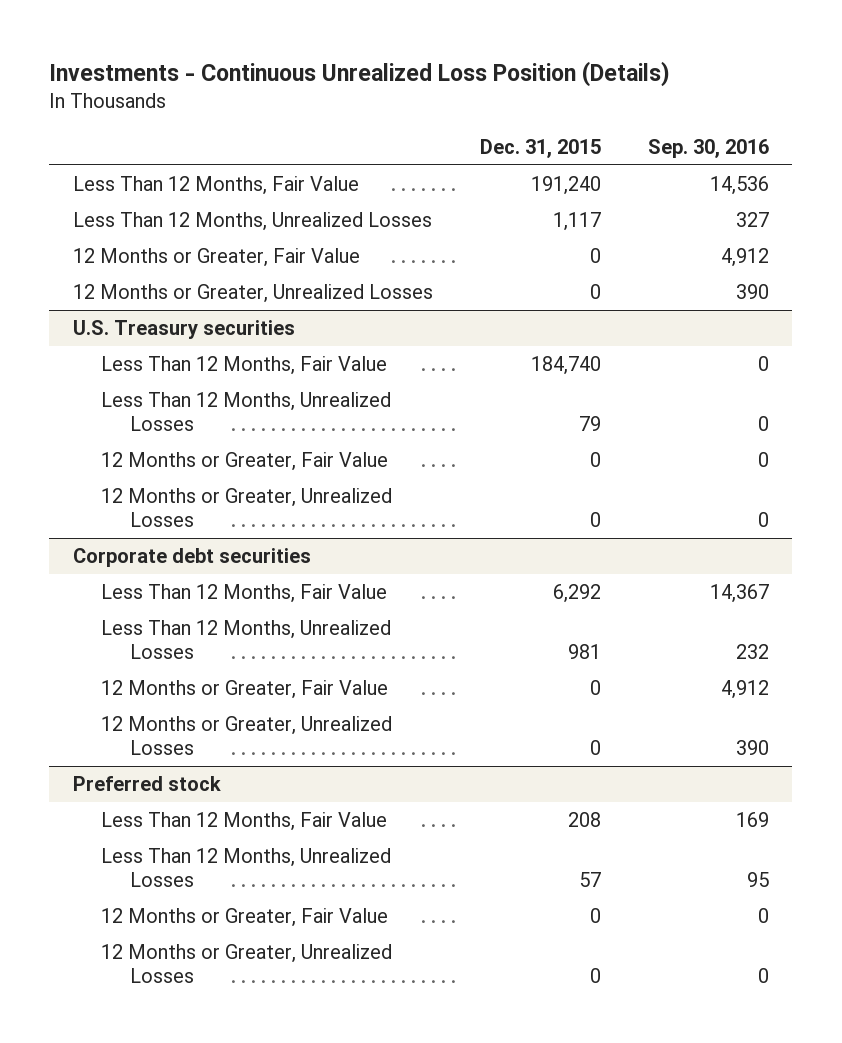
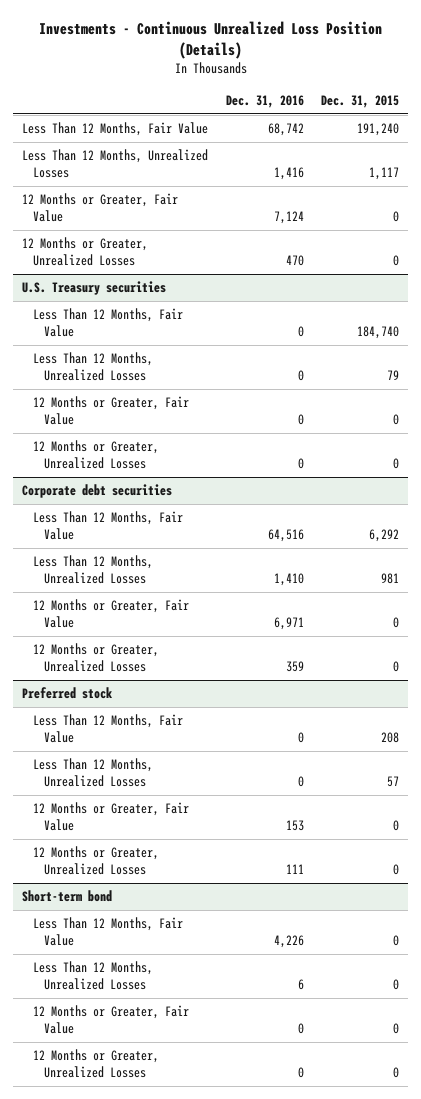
[647,138,769,158] Sep. 30, 2016 -> none
none -> [225,95,304,109] Dec. 31, 2016
none -> [21,890,112,903] Short-term bond
none -> [32,917,183,947] Less Than 12 Months, Fair Value
none -> [32,961,153,991] Less Than 12 Months, Unrealized Losses
none -> [32,1005,189,1035] 12 Months or Greater, Fair Value
none -> [32,1049,159,1079] 12 Months or Greater, Unrealized Losses

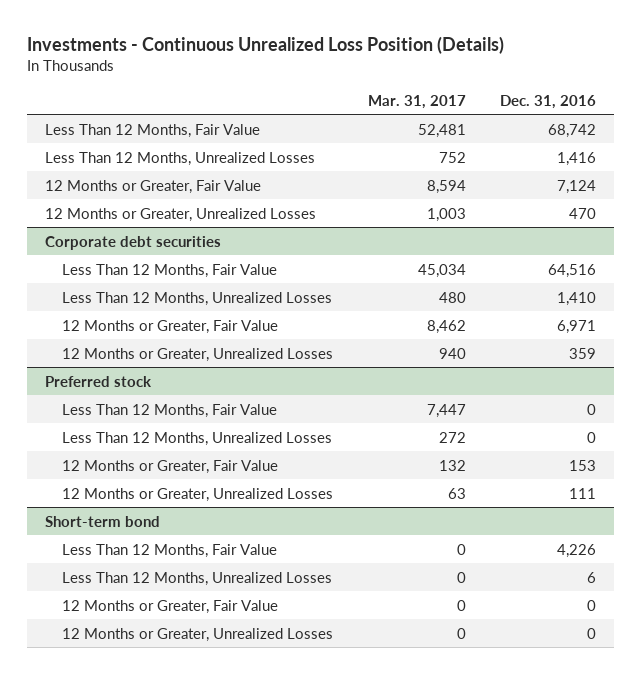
[321,95,400,109] Dec. 31, 2015 -> none
none -> [367,94,466,109] Mar. 31, 2017
[21,281,166,296] U.S. Treasury securities -> none
[32,308,183,338] Less Than 12 Months, Fair Value -> none
[32,352,153,382] Less Than 12 Months, Unrealized Losses -> none
[32,396,189,426] 12 Months or Greater, Fair Value -> none
[32,440,159,470] 12 Months or Greater, Unrealized Losses -> none

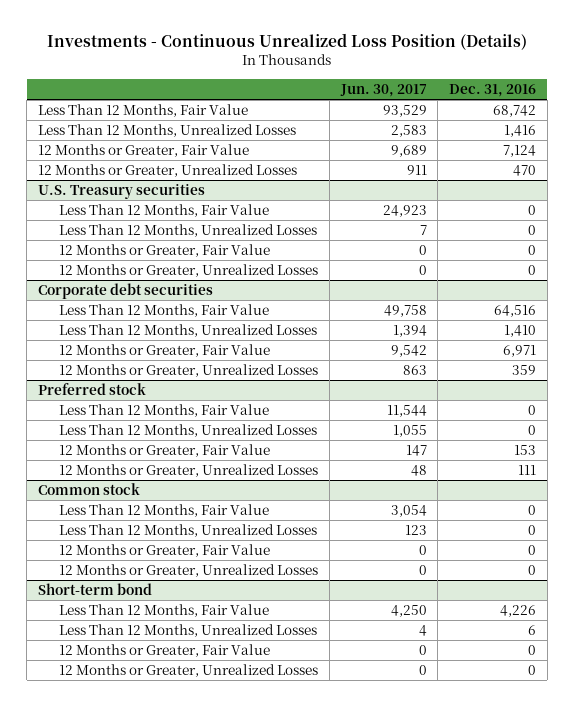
[367,94,466,109] Mar. 31, 2017 -> none
none -> [339,83,427,97] Jun. 30, 2017
none -> [37,183,205,199] U.S. Treasury securities
none -> [58,203,269,217] Less Than 12 Months, Fair Value
none -> [58,223,317,237] Less Than 12 Months, Unrealized Losses
none -> [58,243,270,257] 12 Months or Greater, Fair Value
none -> [58,263,318,277] 12 Months or Greater, Unrealized Losses
none -> [37,482,140,495] Common stock
none -> [58,503,269,517] Less Than 12 Months, Fair Value
none -> [58,523,317,537] Less Than 12 Months, Unrealized Losses
none -> [58,543,270,557] 12 Months or Greater, Fair Value
none -> [58,563,318,577] 12 Months or Greater, Unrealized Losses

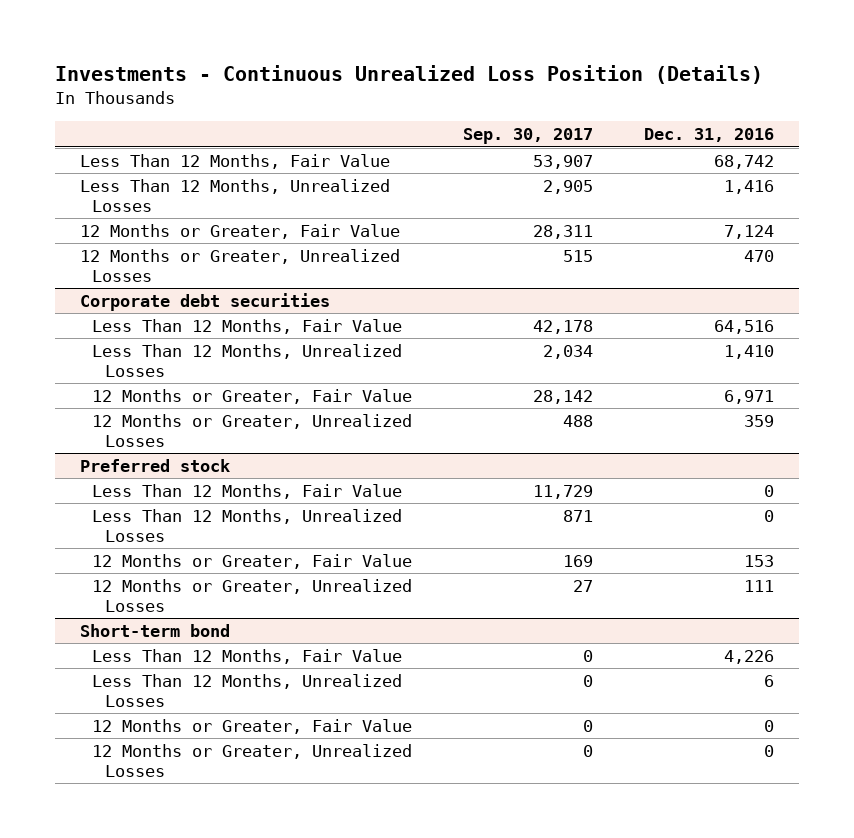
[339,83,427,97] Jun. 30, 2017 -> none
none -> [463,128,594,145] Sep. 30, 2017
[37,183,205,199] U.S. Treasury securities -> none
[58,203,269,217] Less Than 12 Months, Fair Value -> none
[58,223,317,237] Less Than 12 Months, Unrealized Losses -> none
[58,243,270,257] 12 Months or Greater, Fair Value -> none
[58,263,318,277] 12 Months or Greater, Unrealized Losses -> none
[37,482,140,495] Common stock -> none
[58,503,269,517] Less Than 12 Months, Fair Value -> none
[58,523,317,537] Less Than 12 Months, Unrealized Losses -> none
[58,543,270,557] 12 Months or Greater, Fair Value -> none
[58,563,318,577] 12 Months or Greater, Unrealized Losses -> none

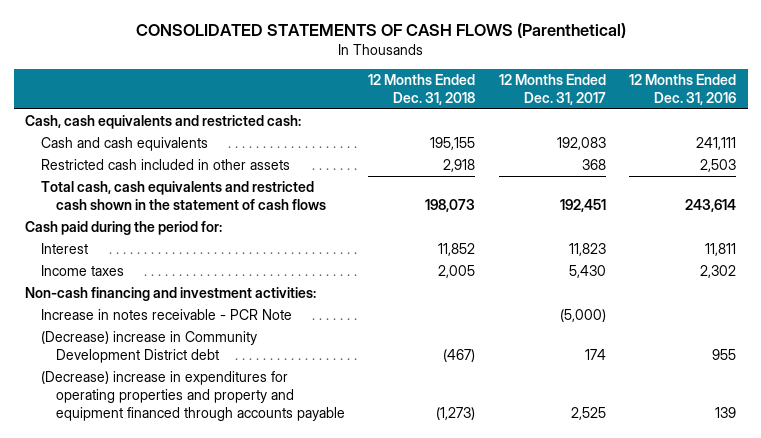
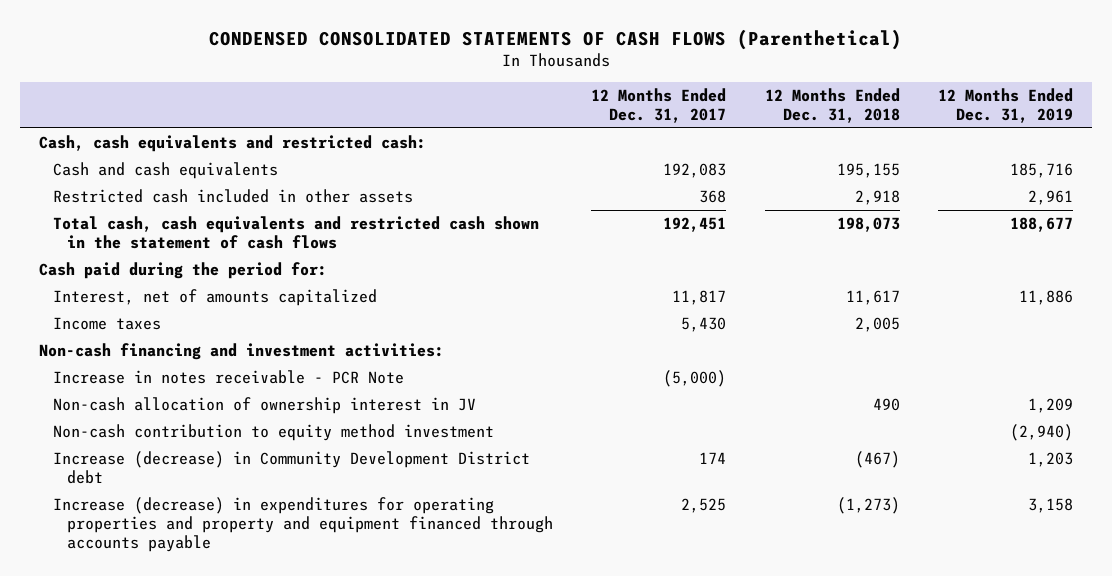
[135,22,626,38] CONSOLIDATED STATEMENTS OF CASH FLOWS (Parenthetical) -> [209,28,903,50] CONDENSED CONSOLIDATED STATEMENTS OF CASH FLOWS (Parenthetical)
[629,74,737,105] 12 Months Ended Dec. 31, 2016 -> none
none -> [938,88,1074,123] 12 Months Ended Dec. 31, 2019
[40,243,88,255] Interest -> [52,289,377,307] Interest, net of amounts capitalized
[438,243,476,257] 11,852 -> [845,290,900,306] 11,617
[568,243,606,257] 11,823 -> [672,290,727,306] 11,817
none -> [52,397,476,415] Non-cash allocation of ownership interest in JV
none -> [52,424,494,442] Non-cash contribution to equity method investment
[40,331,257,364] (Decrease) increase in Community Development District debt -> [52,451,530,484] Increase (decrease) in Community Development District debt
[40,371,346,421] (Decrease) increase in expenditures for operating properties and property and equipment financed through accounts payable -> [52,497,553,552] Increase (decrease) in expenditures for operating properties and property and equipment financed through accounts payable

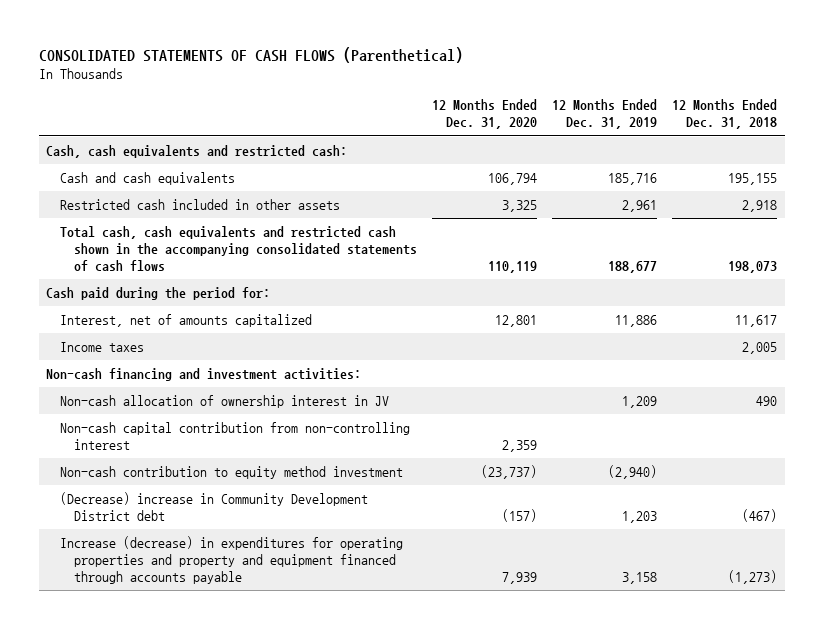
[209,28,903,50] CONDENSED CONSOLIDATED STATEMENTS OF CASH FLOWS (Parenthetical) -> [38,46,463,63] CONSOLIDATED STATEMENTS OF CASH FLOWS (Parenthetical)
[591,88,727,123] 12 Months Ended Dec. 31, 2017 -> none
none -> [432,99,538,130] 12 Months Ended Dec. 31, 2020
[52,216,539,249] Total cash, cash equivalents and restricted cash shown in the statement of cash flows -> [60,225,418,271] Total cash, cash equivalents and restricted cash shown in the accompanying consolidated statements of cash flows
[52,370,404,385] Increase in notes receivable - PCR Note -> none
none -> [60,421,411,450] Non-cash capital contribution from non-controlling interest
[52,451,530,484] Increase (decrease) in Community Development District debt -> [60,491,369,521] (Decrease) increase in Community Development District debt

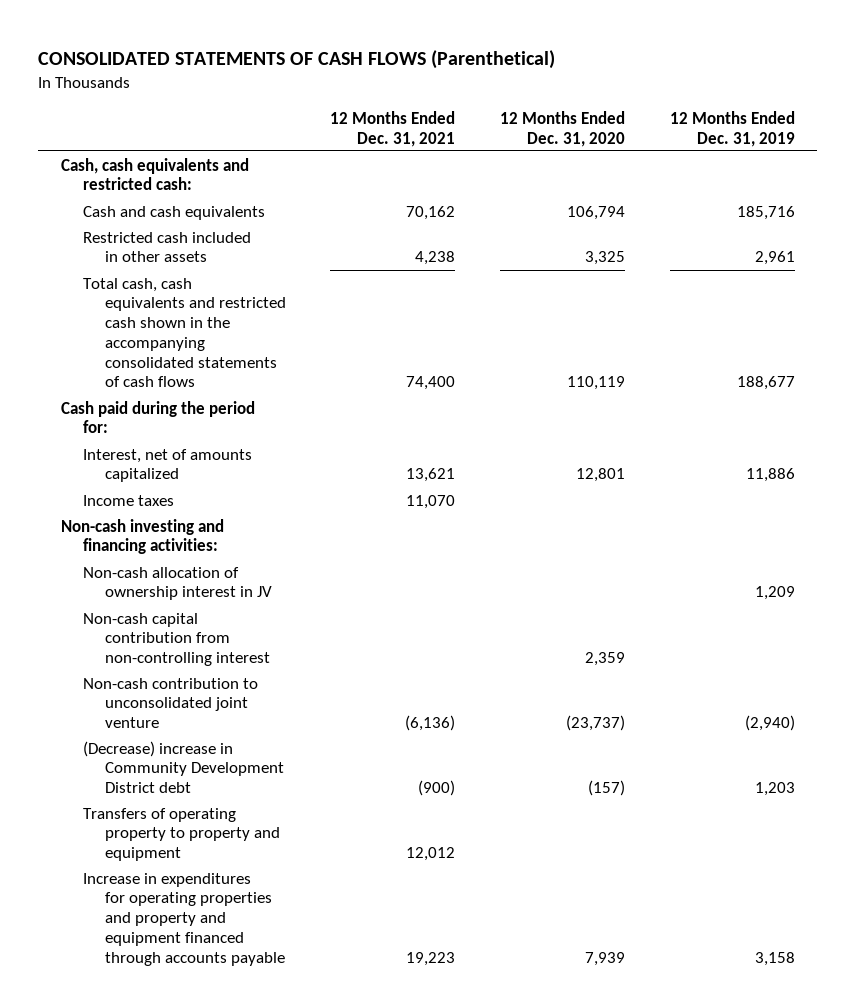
[672,99,778,130] 12 Months Ended Dec. 31, 2018 -> none
none -> [330,110,456,147] 12 Months Ended Dec. 31, 2021
[46,367,362,381] Non-cash financing and investment activities: -> [60,518,224,555] Non-cash investing and financing activities:
[60,465,404,479] Non-cash contribution to equity method investment -> [82,677,258,729] Non-cash contribution to unconsolidated joint venture
none -> [82,807,280,862] Transfers of operating property to property and equipment
[60,535,404,584] Increase (decrease) in expenditures for operating properties and property and equipment financed through accounts payable -> [82,872,285,966] Increase in expenditures for operating properties and property and equipment financed through accounts payable

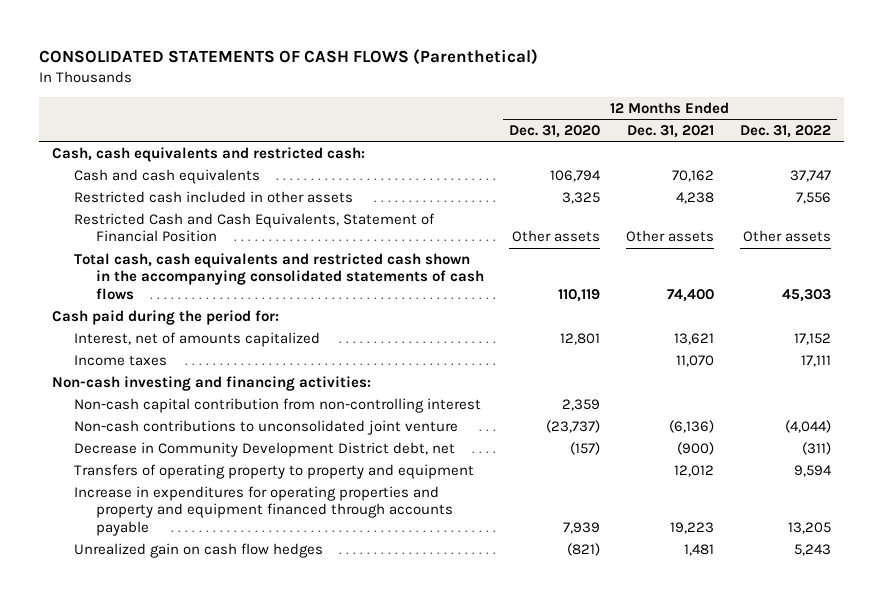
[669,110,795,147] 12 Months Ended Dec. 31, 2019 -> none
none -> [739,124,831,138] Dec. 31, 2022
none -> [73,212,435,243] Restricted Cash and Cash Equivalents, Statement of Financial Position
[82,566,272,601] Non-cash allocation of ownership interest in JV -> none
[82,677,258,729] Non-cash contribution to unconsolidated joint venture -> [73,419,458,435] Non-cash contributions to unconsolidated joint venture
[82,740,284,794] (Decrease) increase in Community Development District debt -> [73,441,455,457] Decrease in Community Development District debt, net
none -> [73,542,323,558] Unrealized gain on cash flow hedges

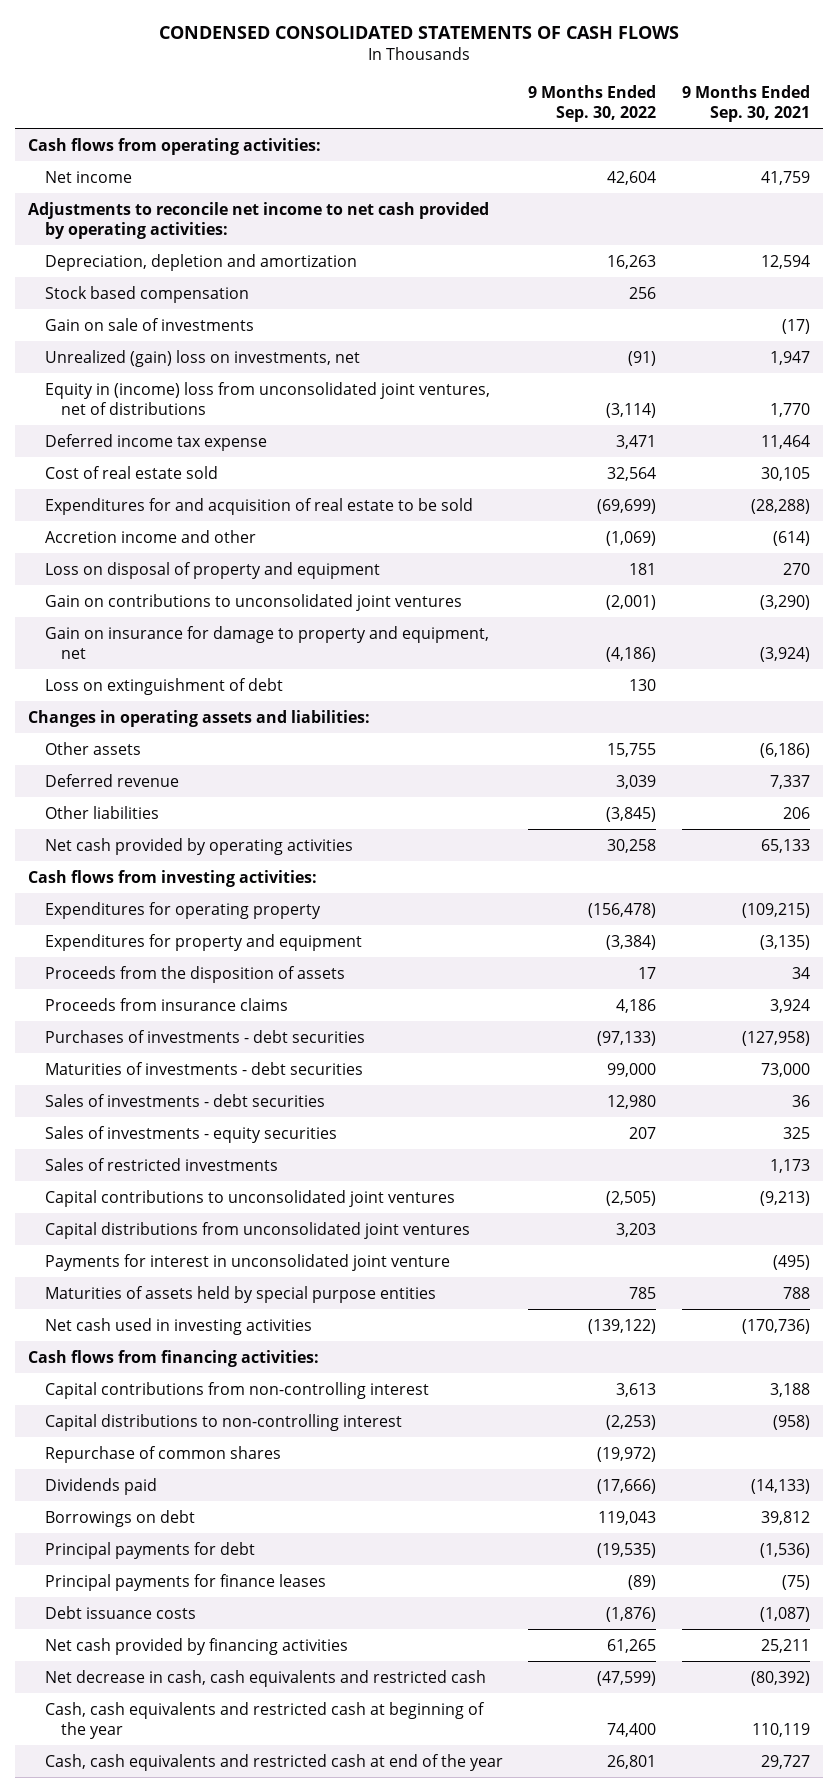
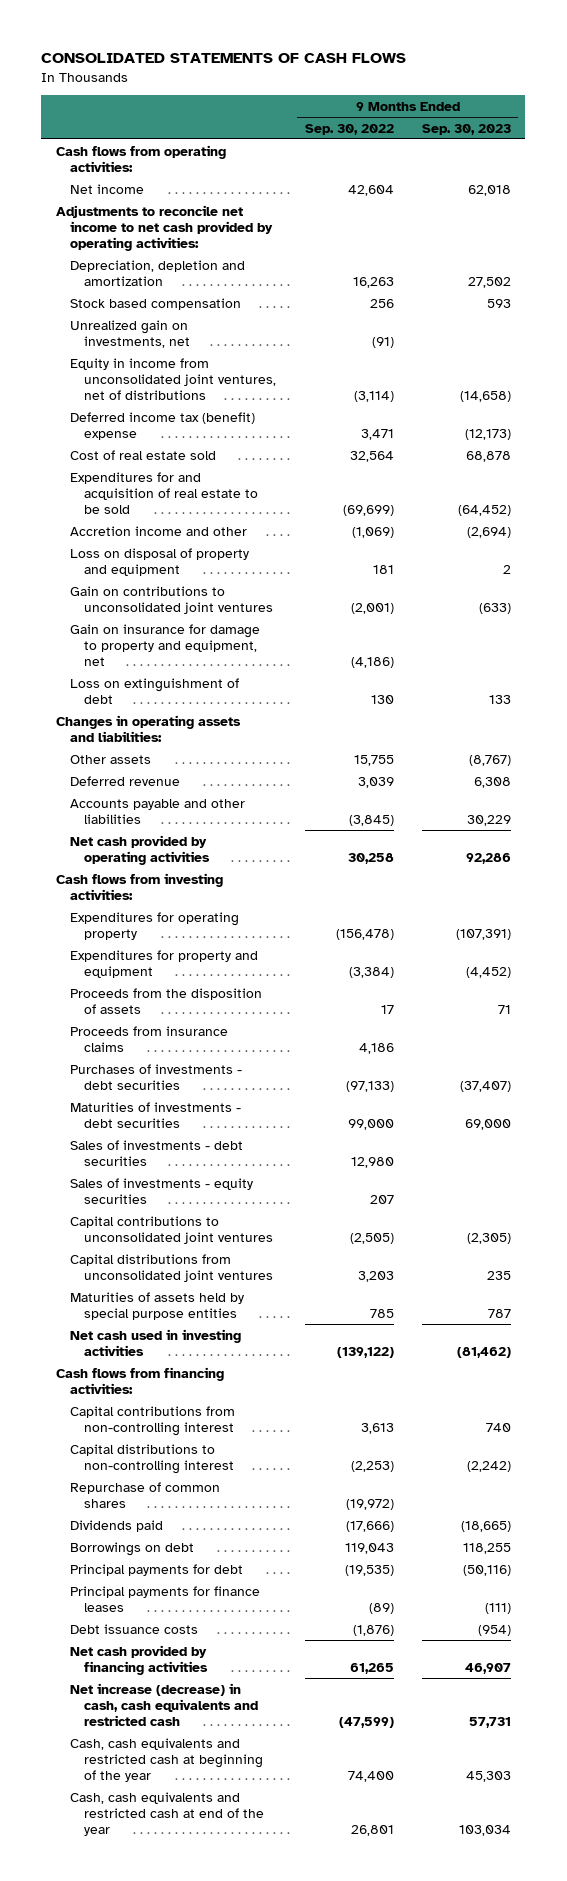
[158,26,679,40] CONDENSED CONSOLIDATED STATEMENTS OF CASH FLOWS -> [41,52,407,63] CONSOLIDATED STATEMENTS OF CASH FLOWS
[682,84,811,122] 9 Months Ended Sep. 30, 2021 -> none
none -> [422,123,512,135] Sep. 30, 2023
[44,317,254,331] Gain on sale of investments -> none
[44,349,360,367] Unrealized (gain) loss on investments, net -> [69,319,190,348] Unrealized gain on investments, net
[44,381,490,415] Equity in (income) loss from unconsolidated joint ventures, net of distributions -> [69,357,276,400] Equity in income from unconsolidated joint ventures, net of distributions
[44,433,267,451] Deferred income tax expense -> [69,411,255,440] Deferred income tax (benefit) expense
[44,805,159,819] Other liabilities -> [69,798,245,824] Accounts payable and other liabilities
[44,1157,278,1171] Sales of restricted investments -> none
[44,1253,450,1271] Payments for interest in unconsolidated joint venture -> none
[44,1669,486,1687] Net decrease in cash, cash equivalents and restricted cash -> [69,1682,258,1726] Net increase (decrease) in cash, cash equivalents and restricted cash

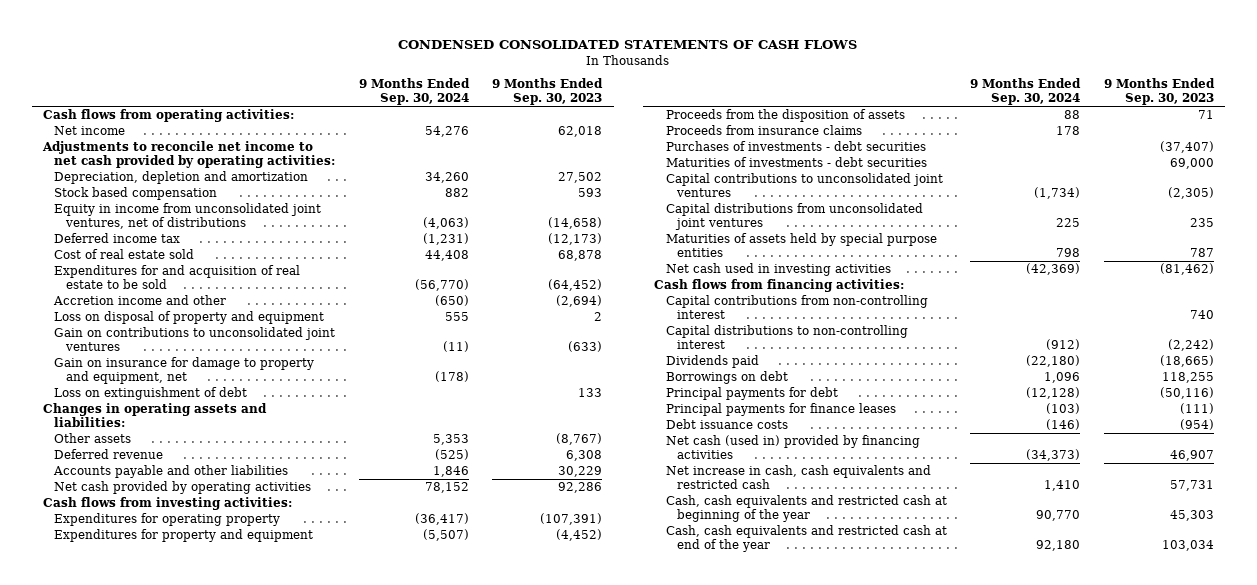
[41,52,407,63] CONSOLIDATED STATEMENTS OF CASH FLOWS -> [398,40,858,50] CONDENSED CONSOLIDATED STATEMENTS OF CASH FLOWS
[304,123,394,135] Sep. 30, 2022 -> none
none -> [358,78,470,105] 9 Months Ended Sep. 30, 2024
[69,319,190,348] Unrealized gain on investments, net -> none
[69,411,255,440] Deferred income tax (benefit) expense -> [54,233,181,244] Deferred income tax
[69,1139,243,1166] Sales of investments - debt securities -> none
[69,1177,253,1204] Sales of investments - equity securities -> none
[69,1481,220,1508] Repurchase of common shares -> none
[69,1644,208,1675] Net cash provided by financing activities -> [665,435,920,459] Net cash (used in) provided by financing activities
[69,1682,258,1726] Net increase (decrease) in cash, cash equivalents and restricted cash -> [665,465,931,489] Net increase in cash, cash equivalents and restricted cash

